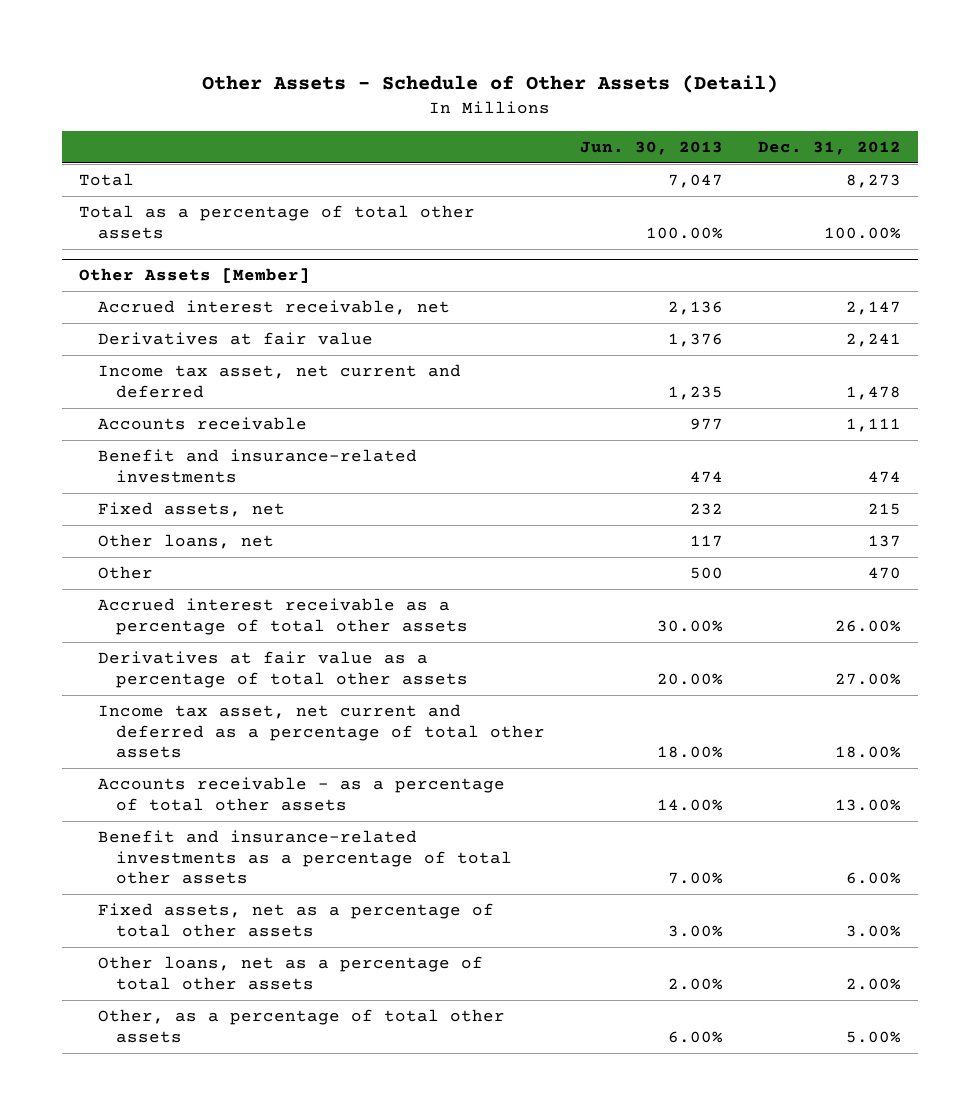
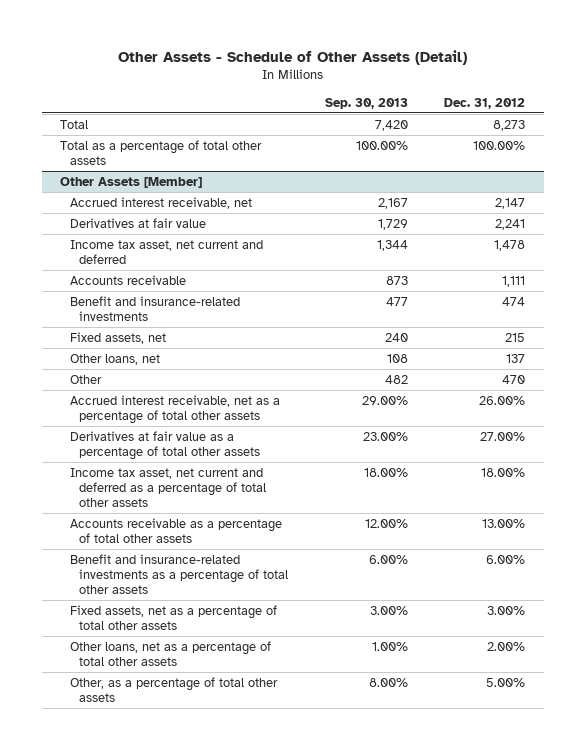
[579,141,723,156] Jun. 30, 2013 -> none
none -> [324,97,408,109] Sep. 30, 2013
[97,598,468,635] Accrued interest receivable as a percentage of total other assets -> [69,394,280,424] Accrued interest receivable, net as a percentage of total other assets
[97,777,505,811] Accounts receivable - as a percentage of total other assets -> [69,517,282,543] Accounts receivable as a percentage of total other assets

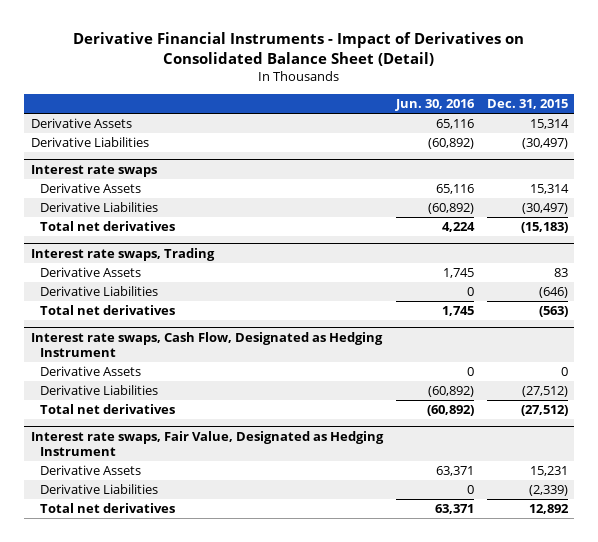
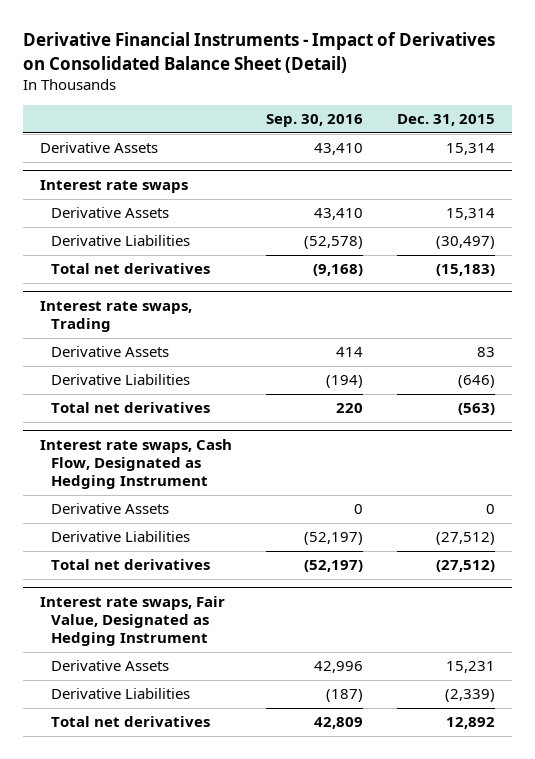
[394,99,475,112] Jun. 30, 2016 -> none
none -> [265,114,363,128] Sep. 30, 2016
[30,137,149,148] Derivative Liabilities -> none

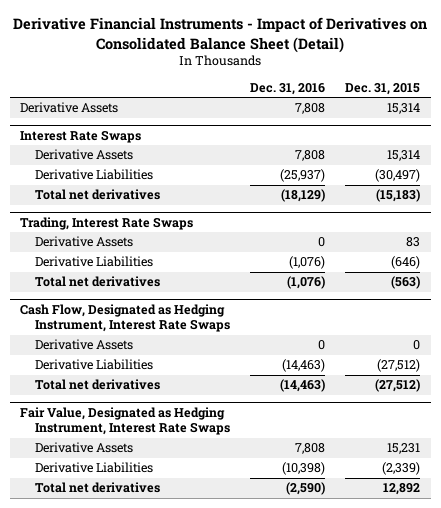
[265,114,363,128] Sep. 30, 2016 -> none
none -> [250,83,326,96] Dec. 31, 2016
[40,180,189,194] Interest rate swaps -> [20,129,142,143] Interest Rate Swaps
[40,301,193,333] Interest rate swaps, Trading -> [20,216,194,230] Trading, Interest Rate Swaps
[40,439,233,490] Interest rate swaps, Cash Flow, Designated as Hedging Instrument -> [20,303,230,333] Cash Flow, Designated as Hedging Instrument, Interest Rate Swaps
[40,596,226,647] Interest rate swaps, Fair Value, Designated as Hedging Instrument -> [20,406,230,436] Fair Value, Designated as Hedging Instrument, Interest Rate Swaps

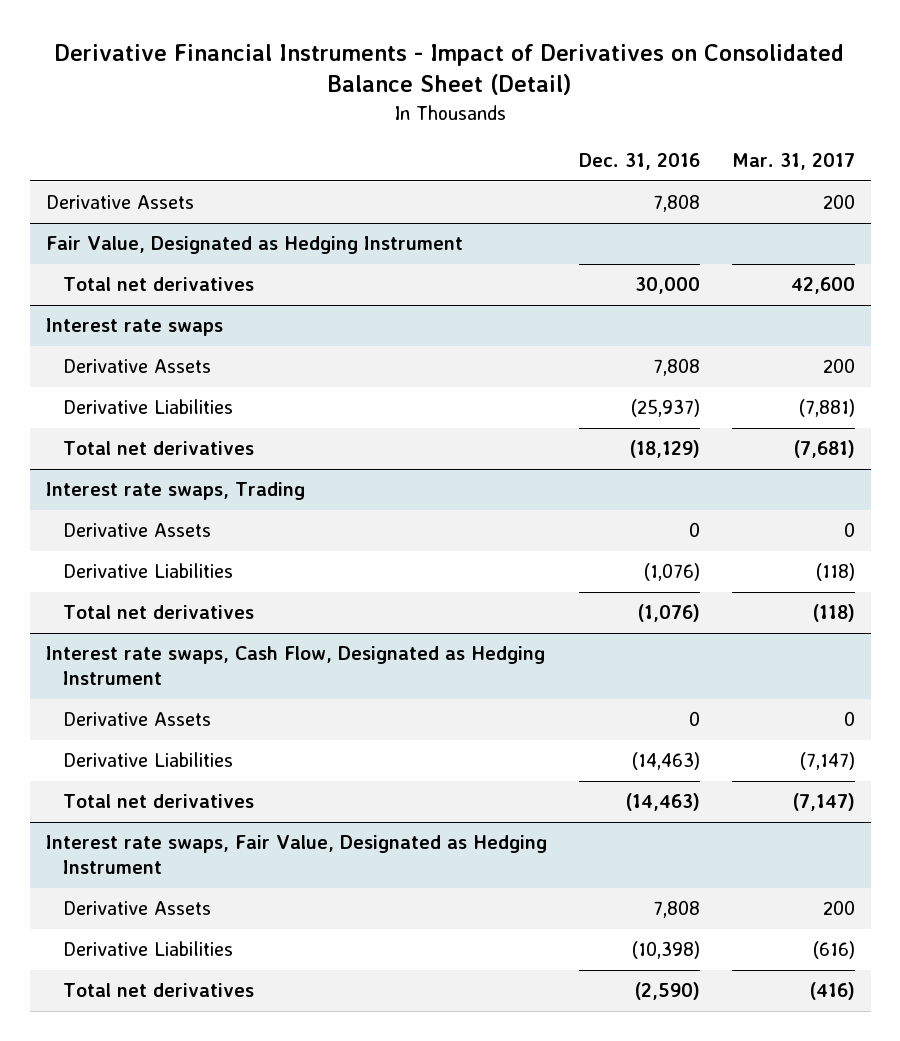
[345,83,421,96] Dec. 31, 2015 -> none
none -> [731,153,855,171] Mar. 31, 2017
none -> [45,236,463,255] Fair Value, Designated as Hedging Instrument
none -> [62,277,254,292] Total net derivatives
[20,129,142,143] Interest Rate Swaps -> [45,318,223,337] Interest rate swaps
[20,216,194,230] Trading, Interest Rate Swaps -> [45,482,305,501] Interest rate swaps, Trading
[20,303,230,333] Cash Flow, Designated as Hedging Instrument, Interest Rate Swaps -> [45,646,545,686] Interest rate swaps, Cash Flow, Designated as Hedging Instrument
[20,406,230,436] Fair Value, Designated as Hedging Instrument, Interest Rate Swaps -> [45,835,547,875] Interest rate swaps, Fair Value, Designated as Hedging Instrument

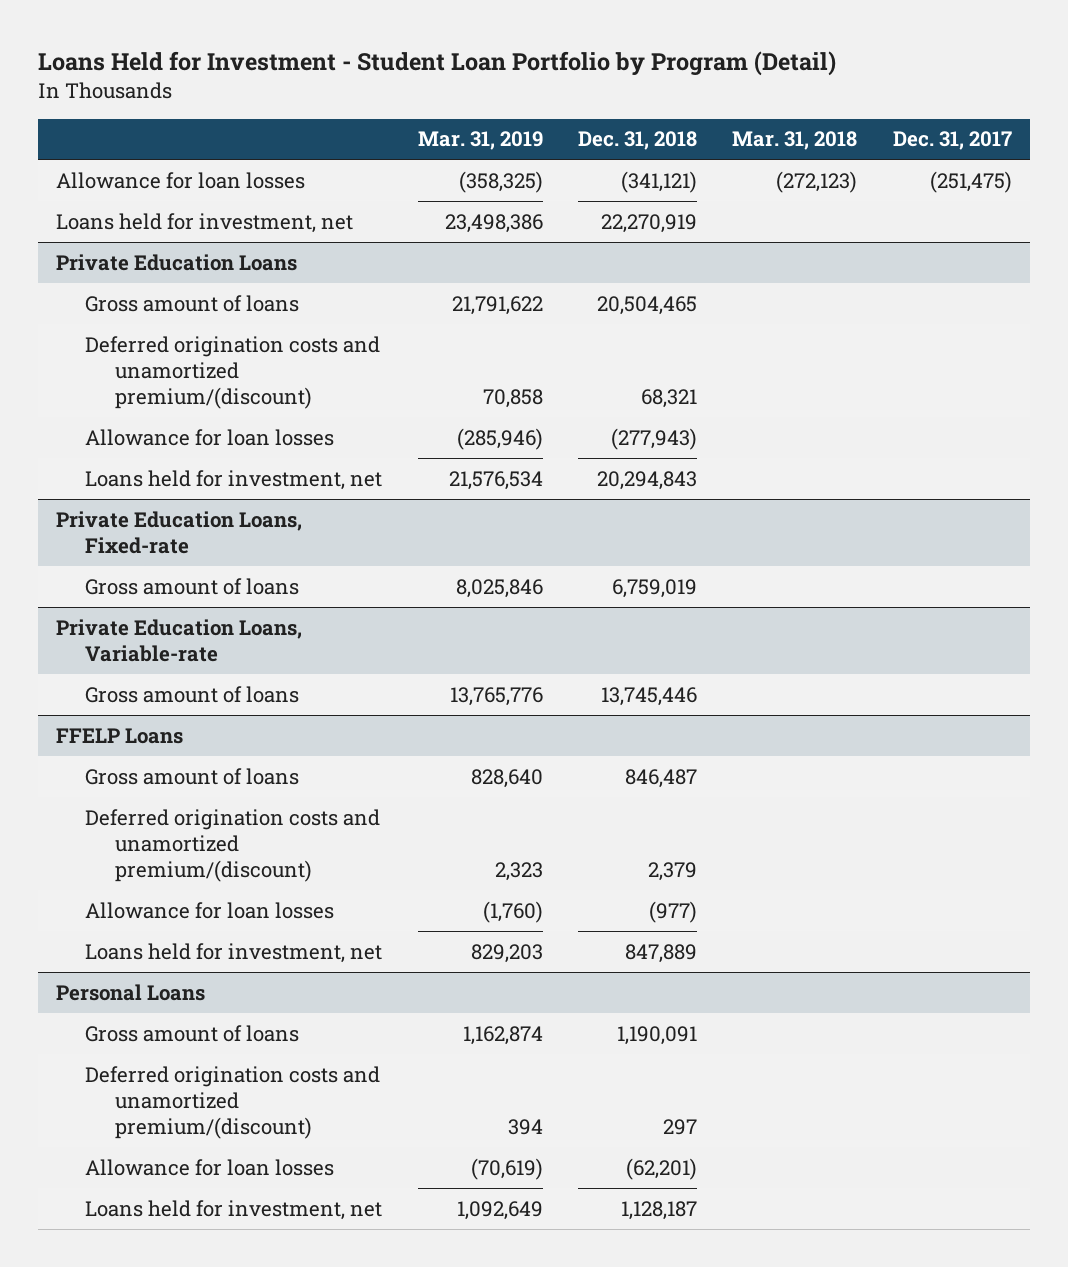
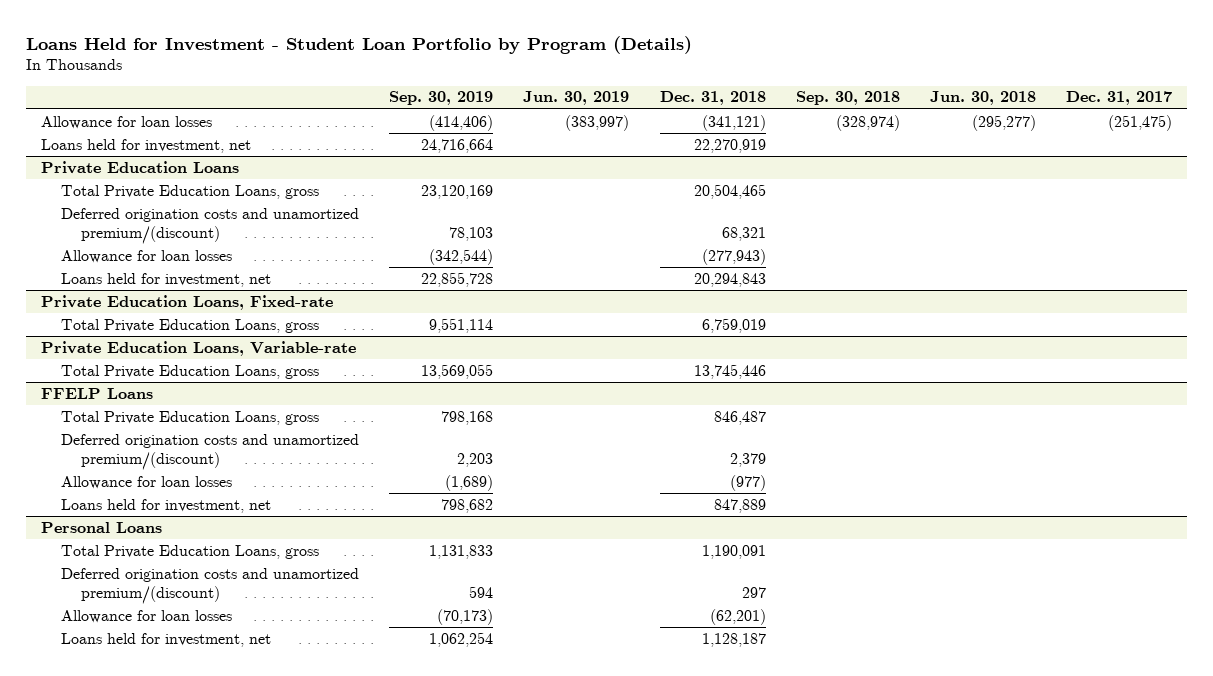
[38,51,837,77] Loans Held for Investment - Student Loan Portfolio by Program (Detail) -> [25,35,692,54] Loans Held for Investment - Student Loan Portfolio by Program (Details)
[417,131,543,151] Mar. 31, 2019 -> none
[732,131,858,151] Mar. 31, 2018 -> none
none -> [389,91,494,106] Sep. 30, 2019
none -> [523,91,630,106] Jun. 30, 2019
none -> [795,91,900,106] Sep. 30, 2018
none -> [929,91,1036,106] Jun. 30, 2018
[85,294,300,312] Gross amount of loans -> [60,184,319,199] Total Private Education Loans, gross
[85,577,300,595] Gross amount of loans -> [60,318,319,333] Total Private Education Loans, gross
[85,685,300,703] Gross amount of loans -> [60,364,319,379] Total Private Education Loans, gross
[85,767,300,785] Gross amount of loans -> [60,410,319,425] Total Private Education Loans, gross
[85,1024,300,1042] Gross amount of loans -> [60,544,319,559] Total Private Education Loans, gross

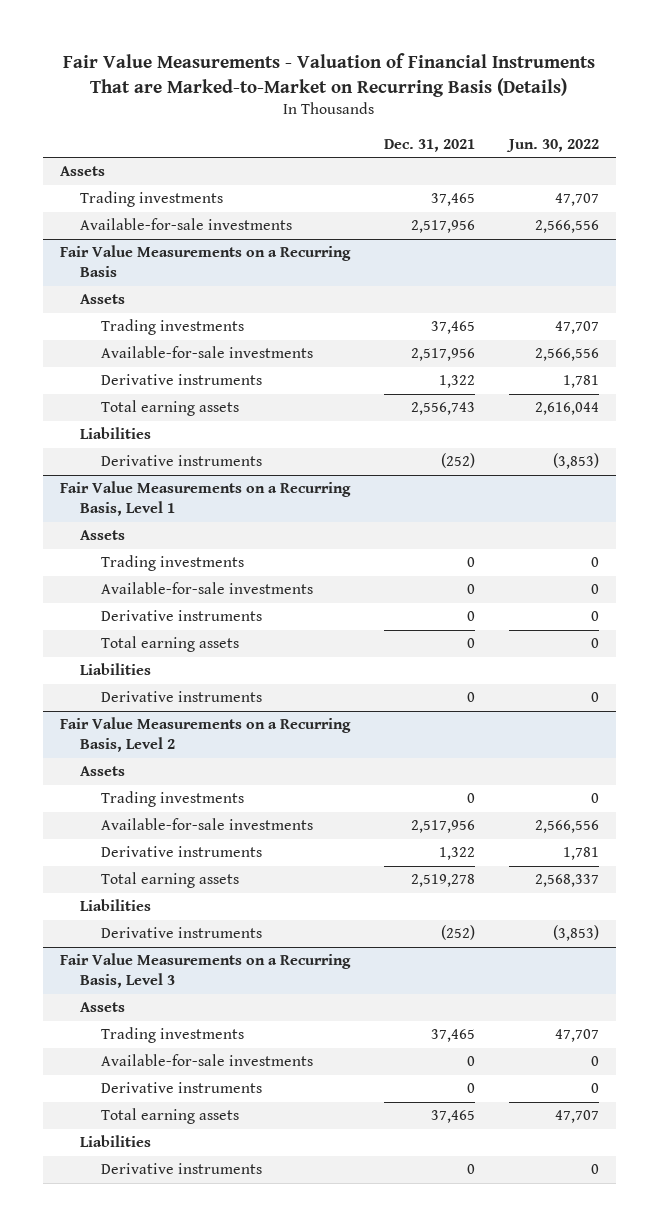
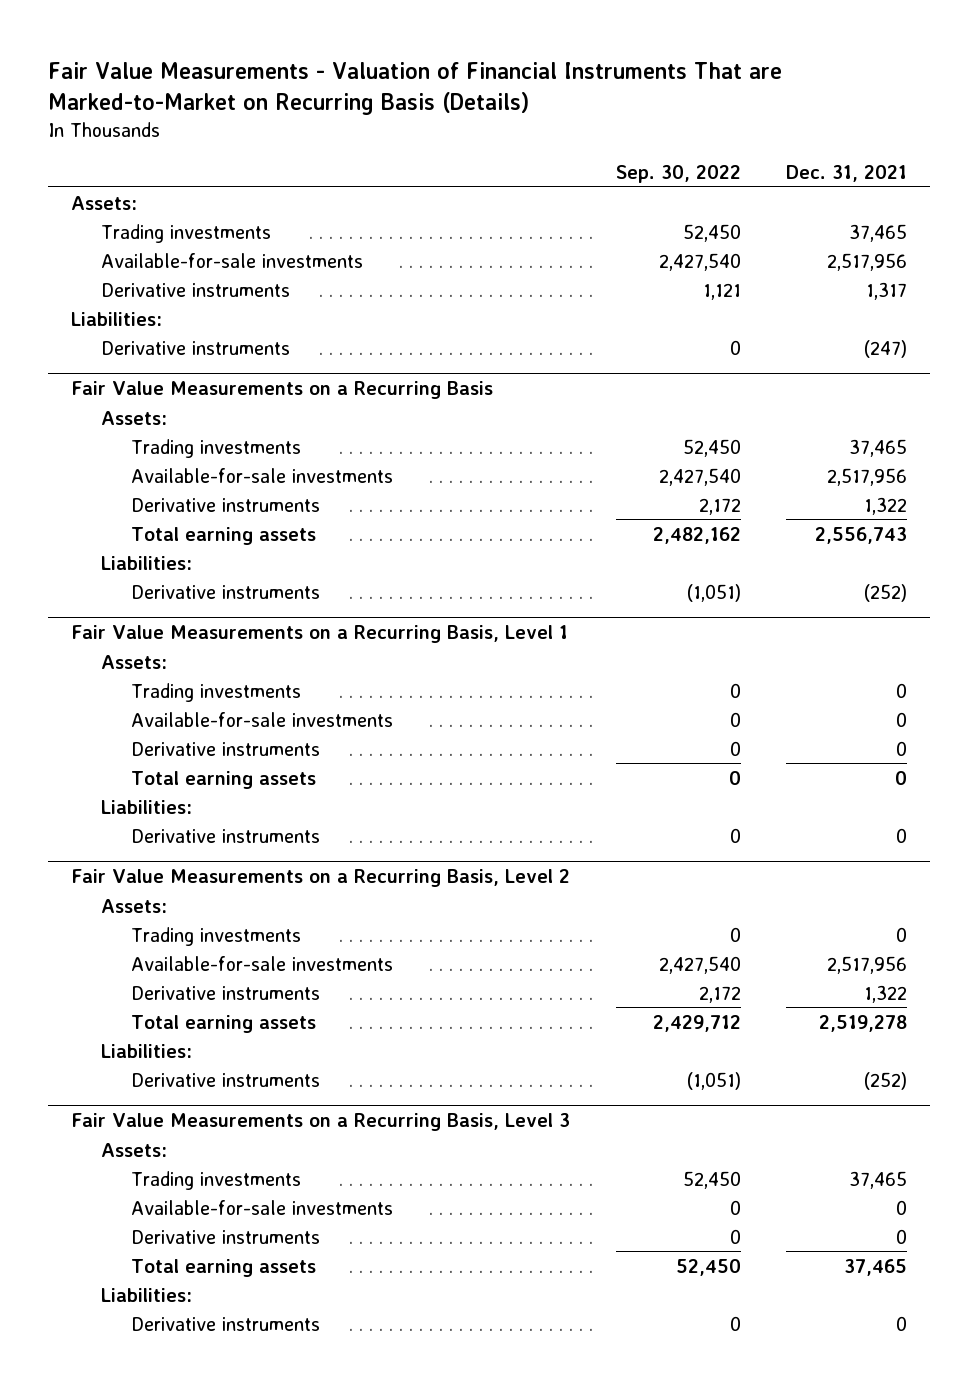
[505,138,599,152] Jun. 30, 2022 -> none
none -> [615,164,741,183] Sep. 30, 2022
[59,166,105,177] Assets -> [70,195,137,210] Assets:
none -> [100,282,290,297] Derivative instruments
none -> [70,311,162,326] Liabilities:
none -> [100,340,290,355] Derivative instruments
[80,294,126,305] Assets -> [100,410,167,425] Assets:
[80,427,152,440] Liabilities -> [100,555,192,570] Liabilities:
[80,530,126,541] Assets -> [100,654,167,669] Assets:
[80,663,152,676] Liabilities -> [100,799,192,814] Liabilities:
[80,766,126,777] Assets -> [100,898,167,913] Assets:
[80,899,152,912] Liabilities -> [100,1043,192,1058] Liabilities:
[80,1002,126,1013] Assets -> [100,1142,167,1157] Assets:
[80,1135,152,1148] Liabilities -> [100,1287,192,1302] Liabilities:

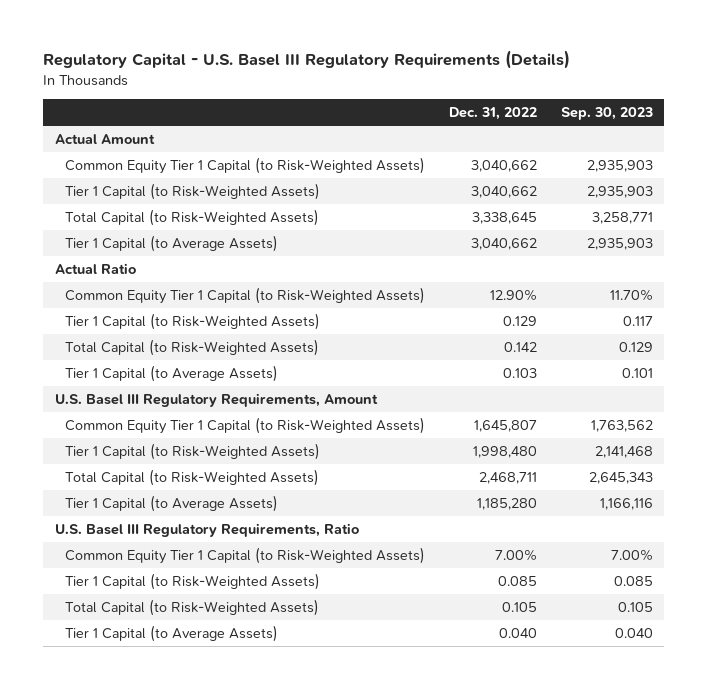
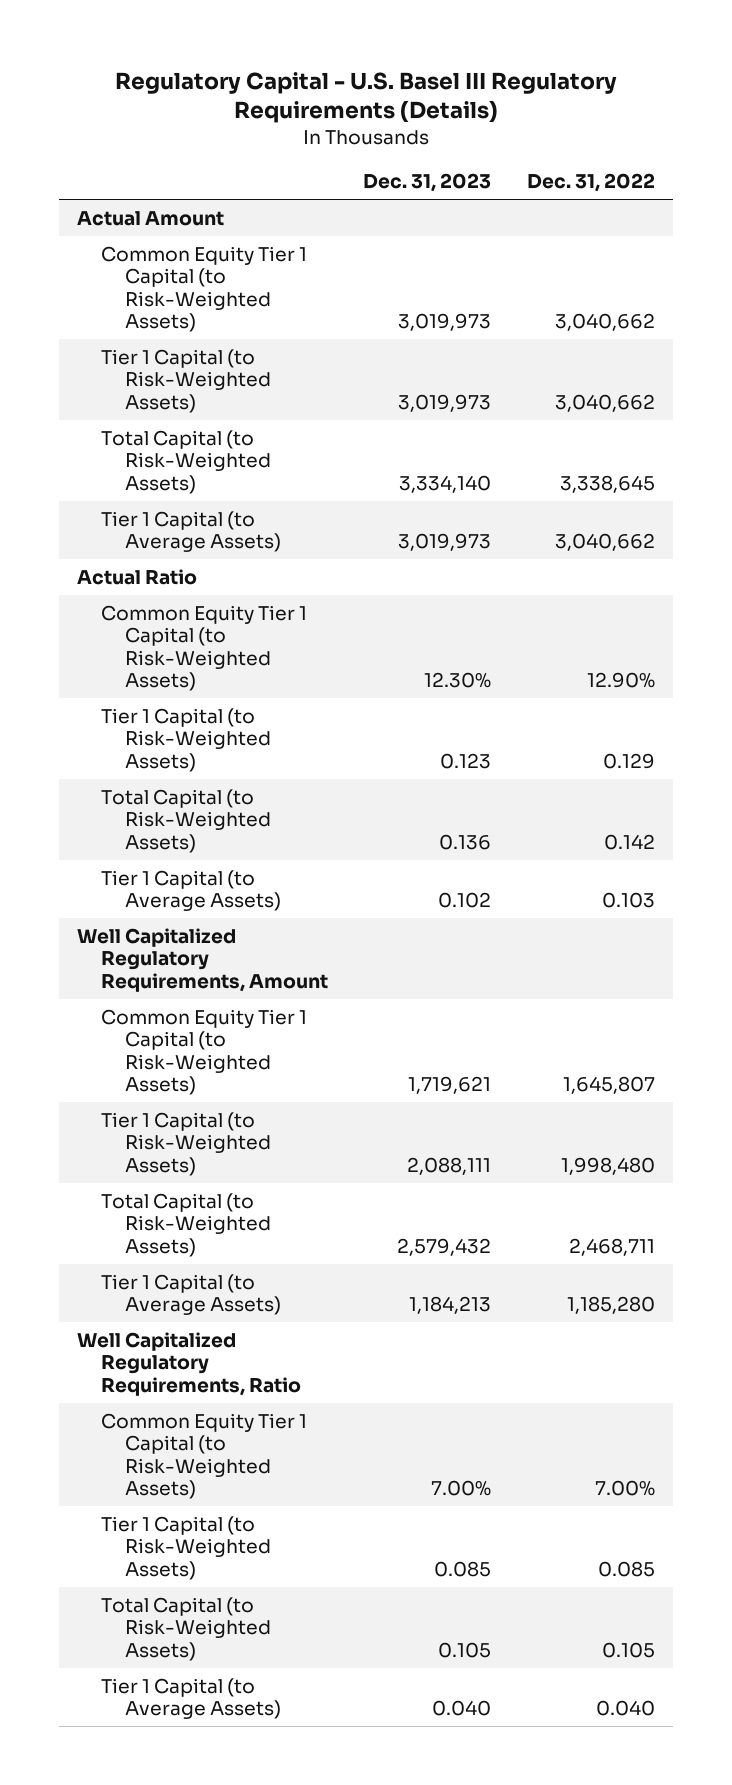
[560,107,653,121] Sep. 30, 2023 -> none
none -> [363,173,492,193] Dec. 31, 2023
[54,392,378,407] U.S. Basel III Regulatory Requirements, Amount -> [76,928,328,992] Well Capitalized Regulatory Requirements, Amount
[54,522,359,537] U.S. Basel III Regulatory Requirements, Ratio -> [76,1332,301,1396] Well Capitalized Regulatory Requirements, Ratio

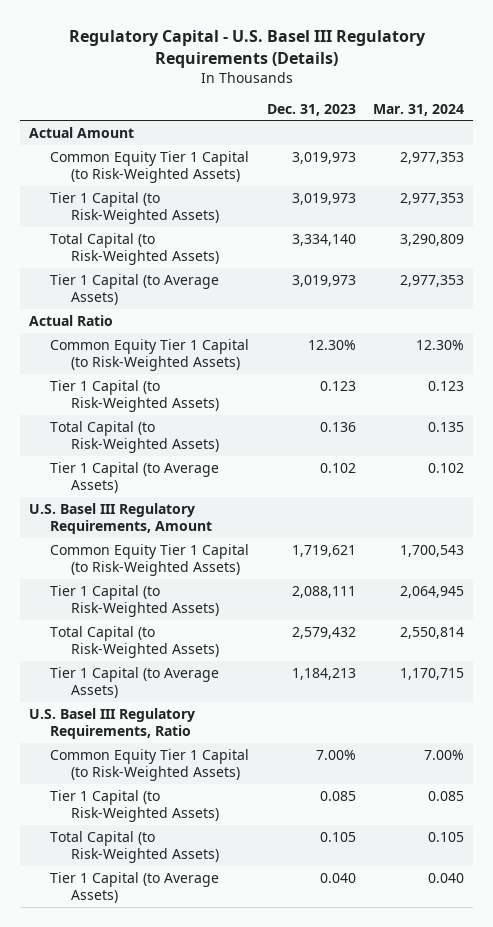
[527,173,656,193] Dec. 31, 2022 -> none
none -> [373,103,465,116] Mar. 31, 2024
[76,928,328,992] Well Capitalized Regulatory Requirements, Amount -> [28,502,212,535] U.S. Basel III Regulatory Requirements, Amount
[76,1332,301,1396] Well Capitalized Regulatory Requirements, Ratio -> [28,707,195,740] U.S. Basel III Regulatory Requirements, Ratio

